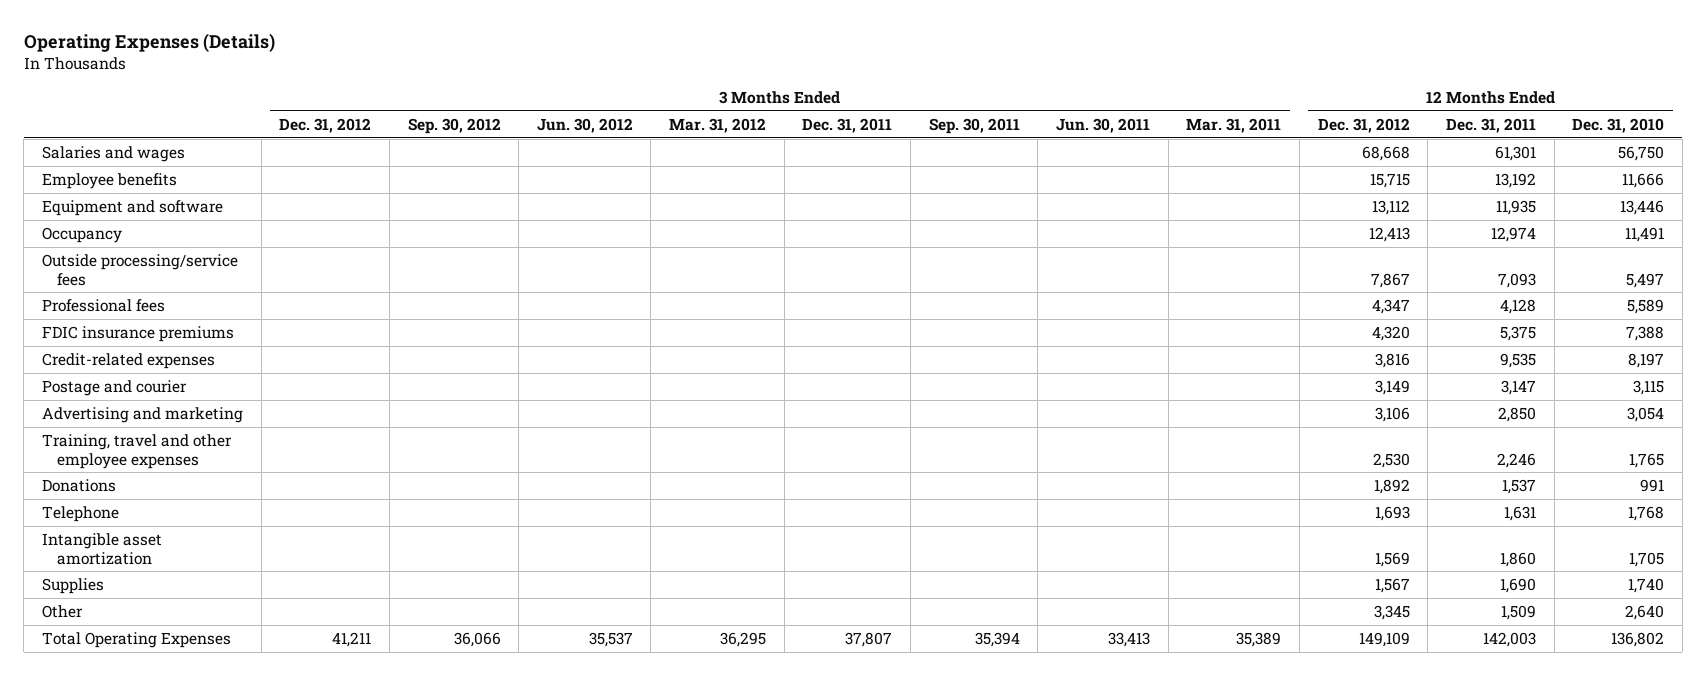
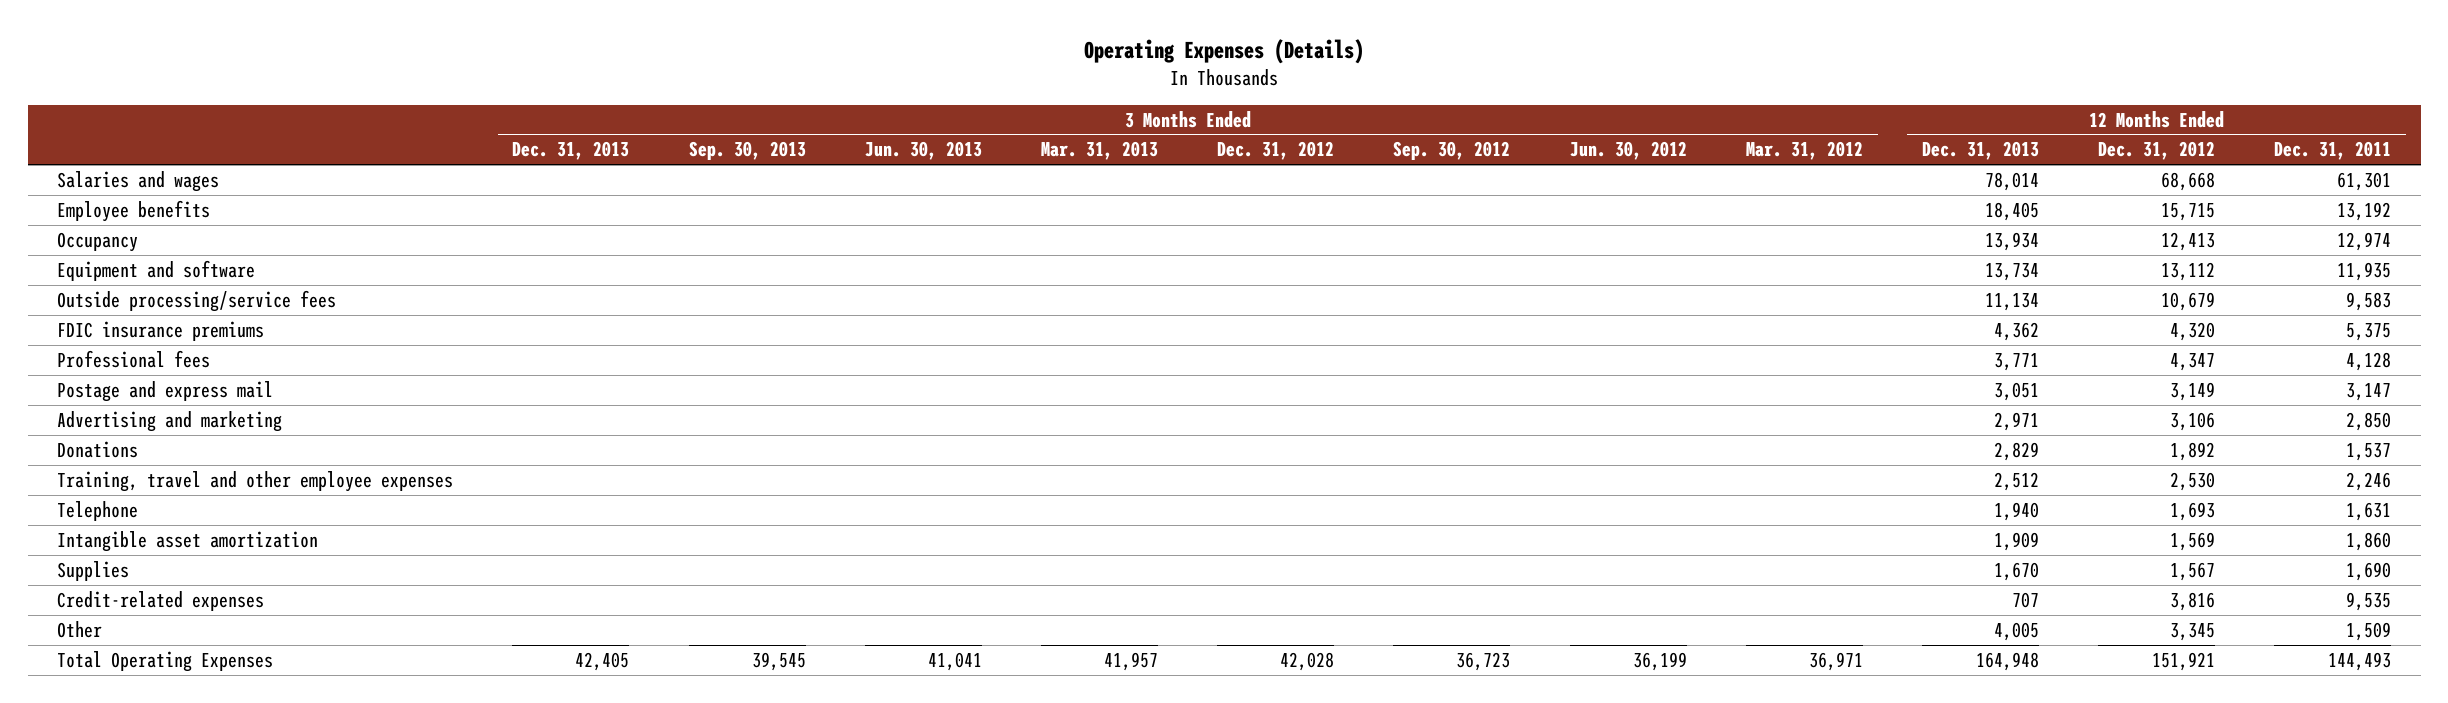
[802,117,893,133] Dec. 31, 2011 -> none
[928,117,1020,134] Sep. 30, 2011 -> none
[1055,117,1150,133] Jun. 30, 2011 -> none
[1186,117,1282,133] Mar. 31, 2011 -> none
[1572,117,1665,133] Dec. 31, 2010 -> none
none -> [512,141,630,161] Dec. 31, 2013
none -> [688,141,806,161] Sep. 30, 2013
none -> [864,141,982,161] Jun. 30, 2013
none -> [1040,141,1158,161] Mar. 31, 2013
none -> [1921,141,2039,161] Dec. 31, 2013
[41,199,223,216] Equipment and software -> [57,259,256,281] Equipment and software
[1370,272,1410,288] 7,867 -> [2161,291,2216,311] 10,679
[1497,272,1536,288] 7,093 -> [2346,291,2392,311] 9,583
[41,298,165,312] Professional fees -> [57,349,211,368] Professional fees
[41,379,187,396] Postage and courier -> [57,380,274,402] Postage and express mail
[41,433,232,469] Training, travel and other employee expenses -> [57,470,454,492] Training, travel and other employee expenses
[41,352,215,369] Credit-related expenses -> [57,590,265,611] Credit-related expenses
[332,631,372,647] 41,211 -> [1280,651,1335,671] 42,028
[453,631,501,647] 36,066 -> [1456,651,1511,671] 36,723
[588,631,633,647] 35,537 -> [1632,651,1687,671] 36,199
[720,631,767,647] 36,295 -> [1808,651,1863,671] 36,971
[1358,631,1410,647] 149,109 -> [2152,651,2216,671] 151,921
[1482,631,1536,647] 142,003 -> [2328,651,2392,671] 144,493

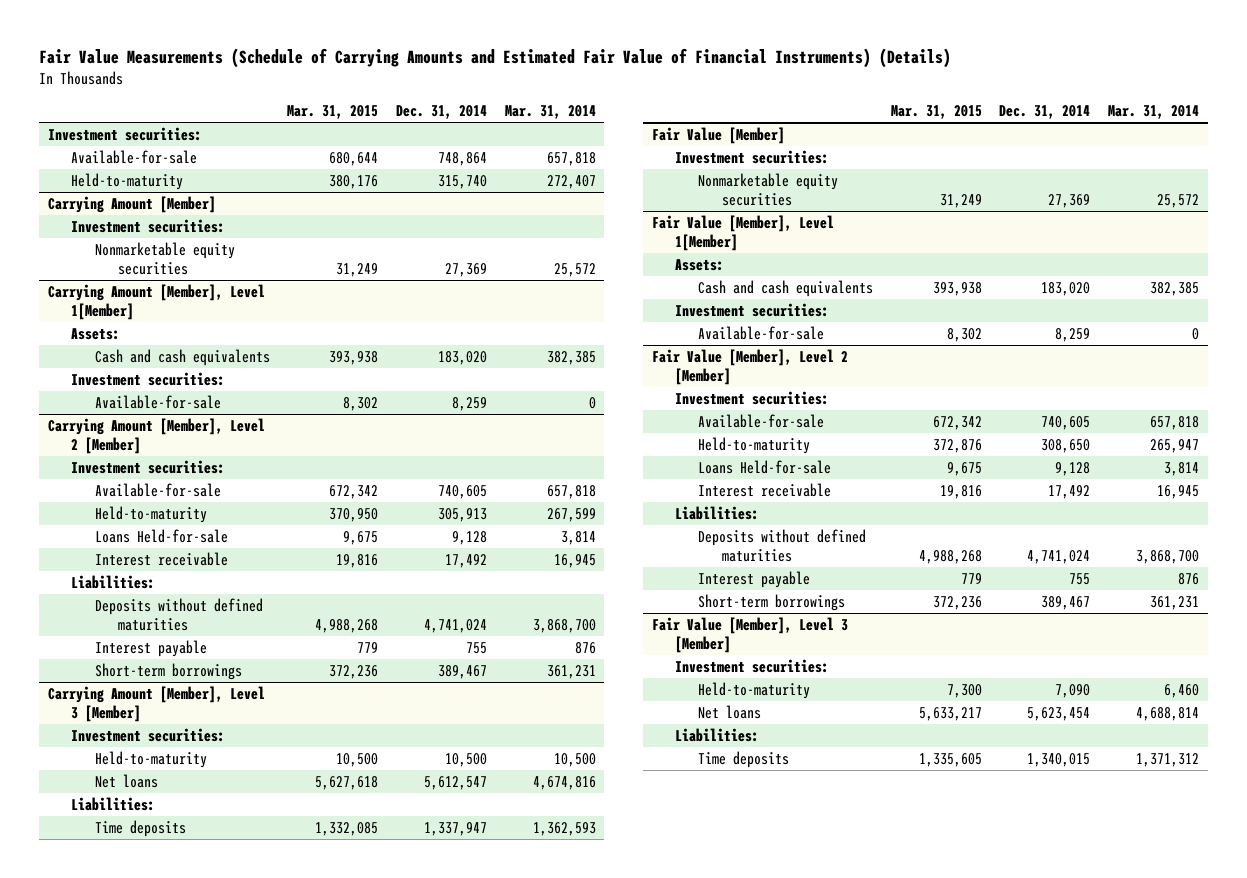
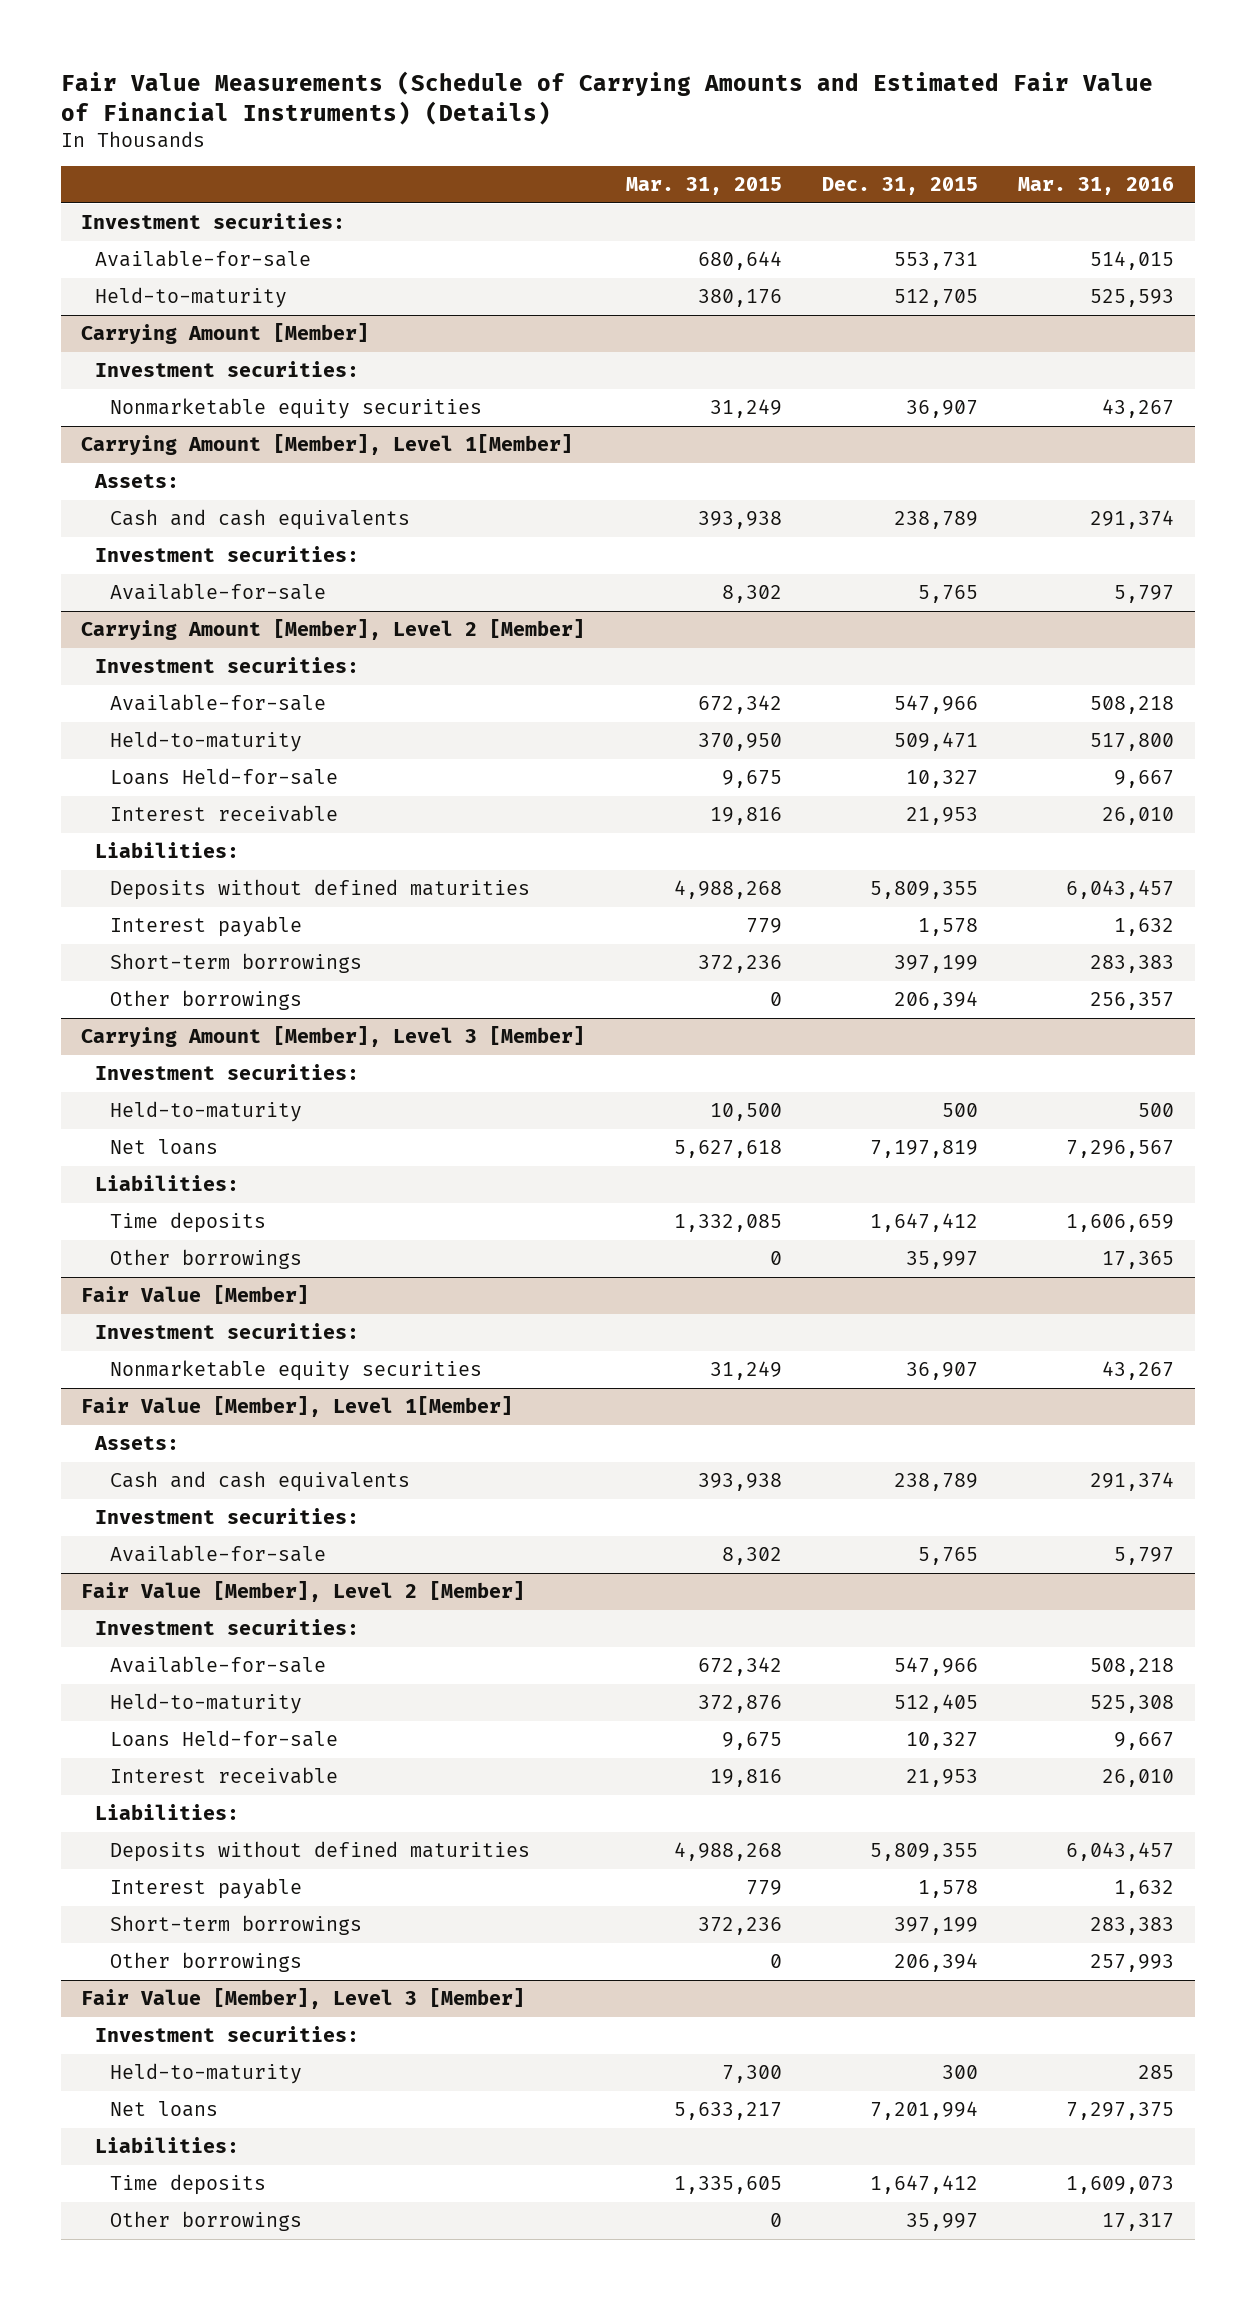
[396,105,488,120] Dec. 31, 2014 -> none
[504,105,596,120] Mar. 31, 2014 -> none
none -> [822,177,979,196] Dec. 31, 2015
none -> [1018,177,1175,196] Mar. 31, 2016
none -> [109,990,302,1011] Other borrowings
none -> [109,1249,302,1270] Other borrowings
none -> [109,1952,302,1973] Other borrowings
none -> [109,2211,302,2232] Other borrowings

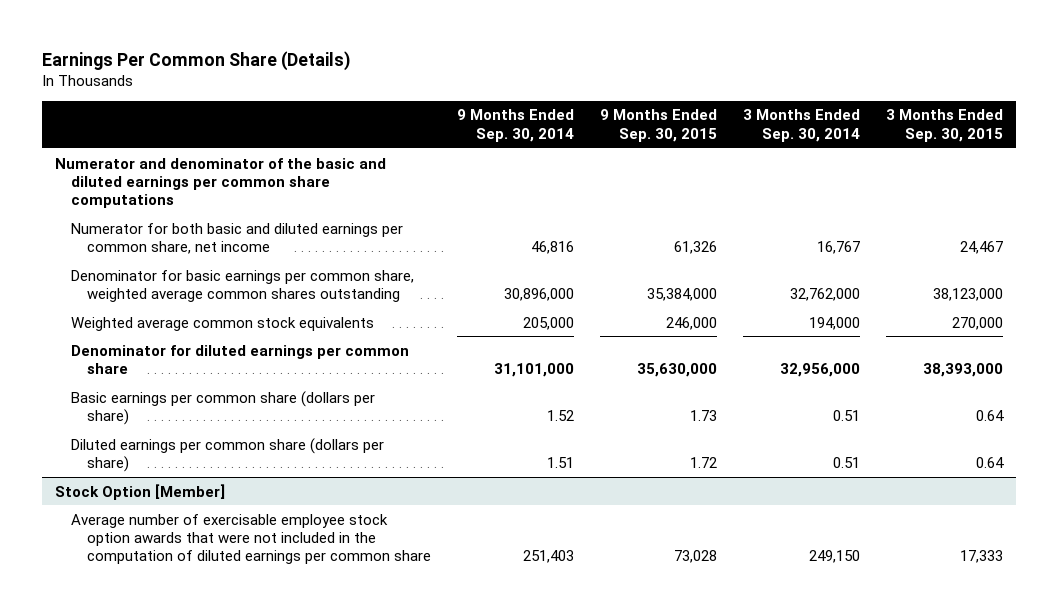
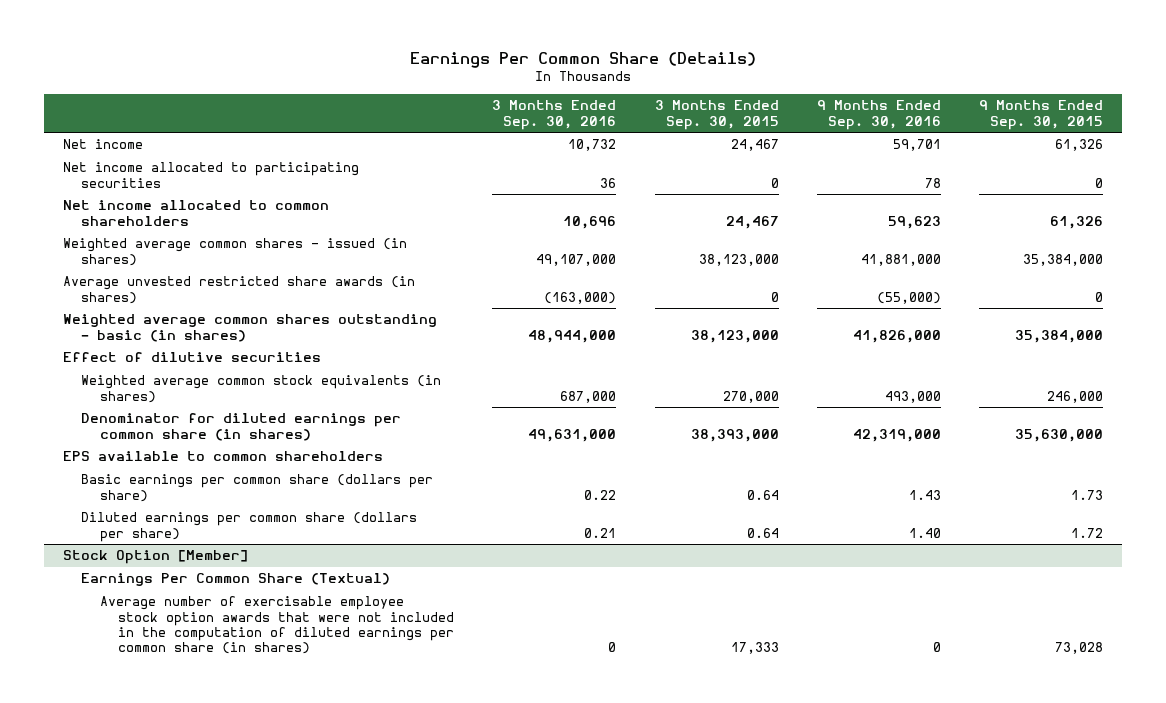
[456,109,574,142] 9 Months Ended Sep. 30, 2014 -> none
[742,109,860,142] 3 Months Ended Sep. 30, 2014 -> none
none -> [492,100,617,130] 3 Months Ended Sep. 30, 2016
none -> [816,100,941,130] 9 Months Ended Sep. 30, 2016
[55,157,387,209] Numerator and denominator of the basic and diluted earnings per common share computations -> none
[70,222,403,254] Numerator for both basic and diluted earnings per common share, net income -> [62,139,143,150] Net income
none -> [62,162,359,188] Net income allocated to participating securities
none -> [62,200,329,226] Net income allocated to common shareholders
none -> [62,238,407,266] Weighted average common shares - issued (in shares)
none -> [62,276,415,304] Average unvested restricted share awards (in shares)
[70,269,414,302] Denominator for basic earnings per common share, weighted average common shares outstanding -> [62,314,437,342] Weighted average common shares outstanding - basic (in shares)
none -> [62,352,321,363] Effect of dilutive securities
[70,316,374,331] Weighted average common stock equivalents -> [81,375,442,403] Weighted average common stock equivalents (in shares)
[70,344,409,374] Denominator for diluted earnings per common share -> [81,413,402,441] Denominator for diluted earnings per common share (in shares)
none -> [62,451,383,462] EPS available to common shareholders
none -> [81,573,391,587] Earnings Per Common Share (Textual)
[70,513,431,565] Average number of exercisable employee stock option awards that were not included in the computation of diluted earnings per common share -> [99,596,455,655] Average number of exercisable employee stock option awards that were not included in the computation of diluted earnings per common share (in shares)

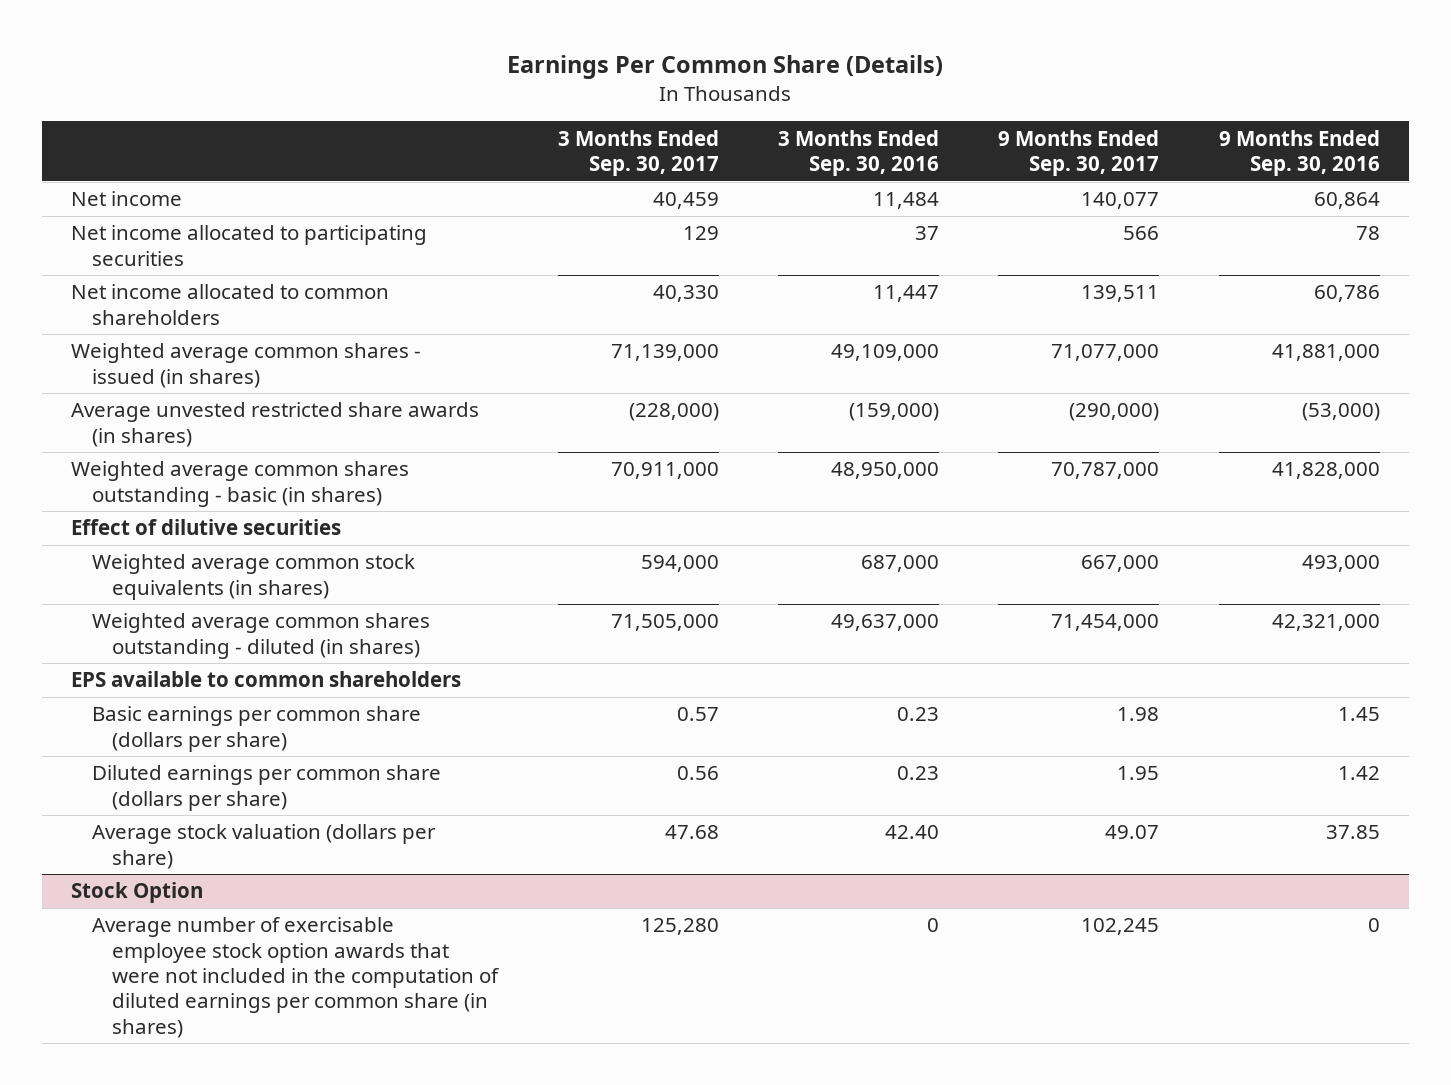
[654,100,779,130] 3 Months Ended Sep. 30, 2015 -> none
[979,100,1104,130] 9 Months Ended Sep. 30, 2015 -> none
none -> [557,129,719,176] 3 Months Ended Sep. 30, 2017
none -> [998,129,1160,176] 9 Months Ended Sep. 30, 2017
[568,139,617,152] 10,732 -> [872,192,939,210] 11,484
[892,139,941,152] 59,701 -> [1313,192,1380,210] 60,864
[600,177,617,188] 36 -> [914,226,939,241] 37
[563,215,617,229] 10,696 -> [872,285,939,303] 11,447
[887,215,941,229] 59,623 -> [1313,285,1380,303] 60,786
[536,253,617,266] 49,107,000 -> [830,344,939,362] 49,109,000
[544,291,617,304] (163,000) -> [848,403,939,422] (159,000)
[876,291,941,304] (55,000) -> [1301,403,1380,422] (53,000)
[528,329,617,343] 48,944,000 -> [830,462,939,480] 48,950,000
[852,329,941,343] 41,826,000 -> [1271,462,1380,480] 41,828,000
[81,413,402,441] Denominator for diluted earnings per common share (in shares) -> [91,613,430,659] Weighted average common shares outstanding - diluted (in shares)
[528,428,617,442] 49,631,000 -> [830,614,939,632] 49,637,000
[852,428,941,442] 42,319,000 -> [1271,614,1380,632] 42,321,000
[81,573,391,587] Earnings Per Common Share (Textual) -> none
[584,489,617,500] 0.22 -> [896,707,939,722] 0.23
[908,489,941,500] 1.43 -> [1337,707,1380,722] 1.45
[584,527,617,538] 0.21 -> [896,766,939,781] 0.23
[908,527,941,538] 1.40 -> [1337,766,1380,781] 1.42
none -> [91,824,436,869] Average stock valuation (dollars per share)
[62,550,248,565] Stock Option [Member] -> [71,882,204,904] Stock Option

